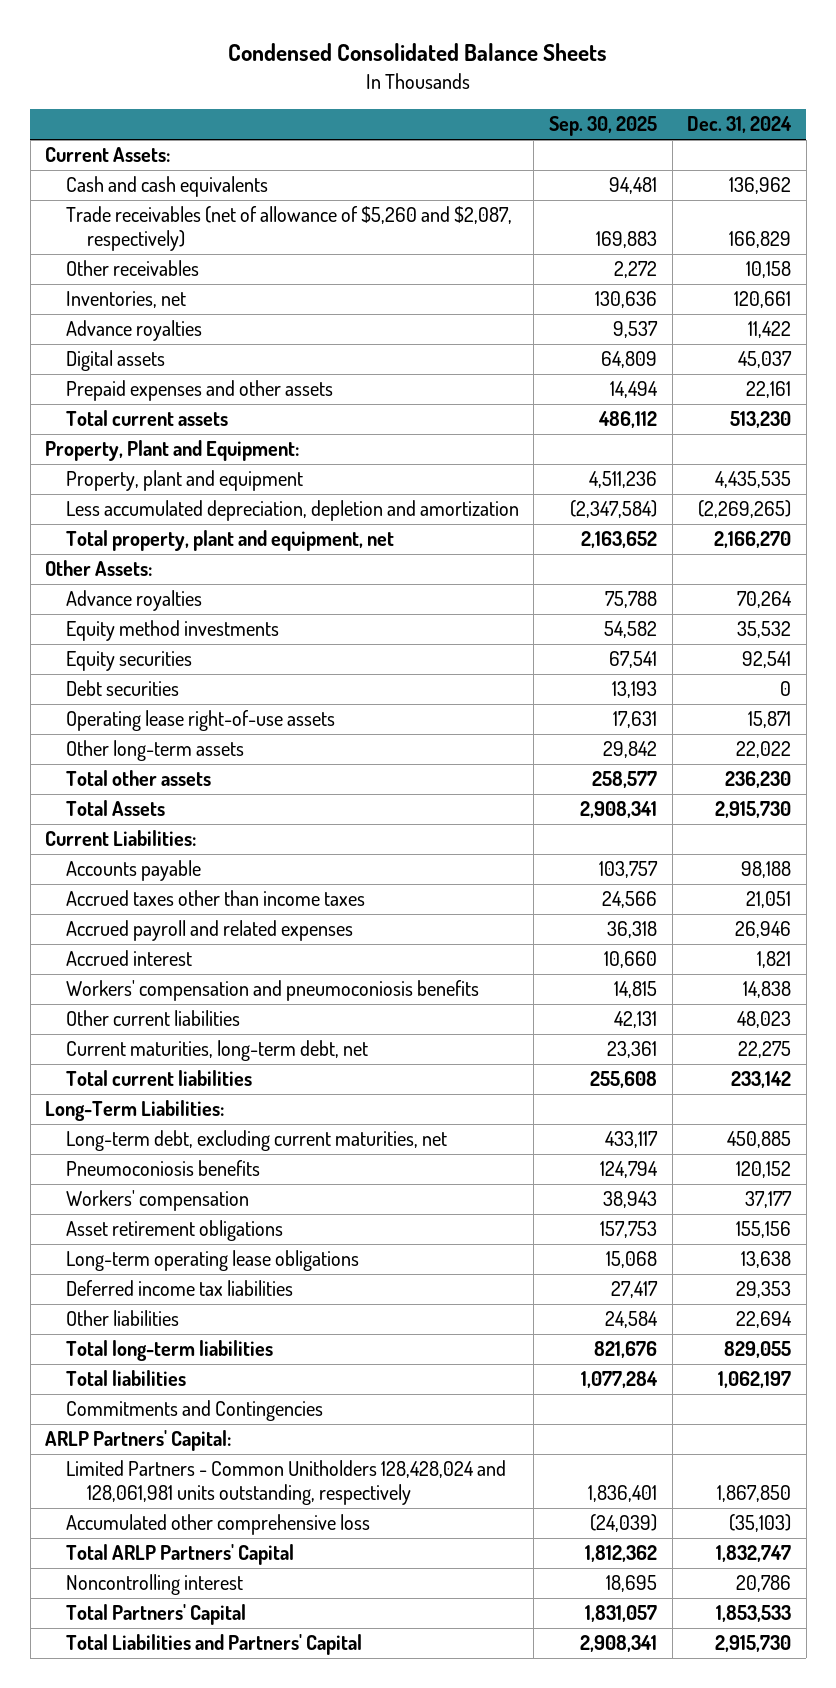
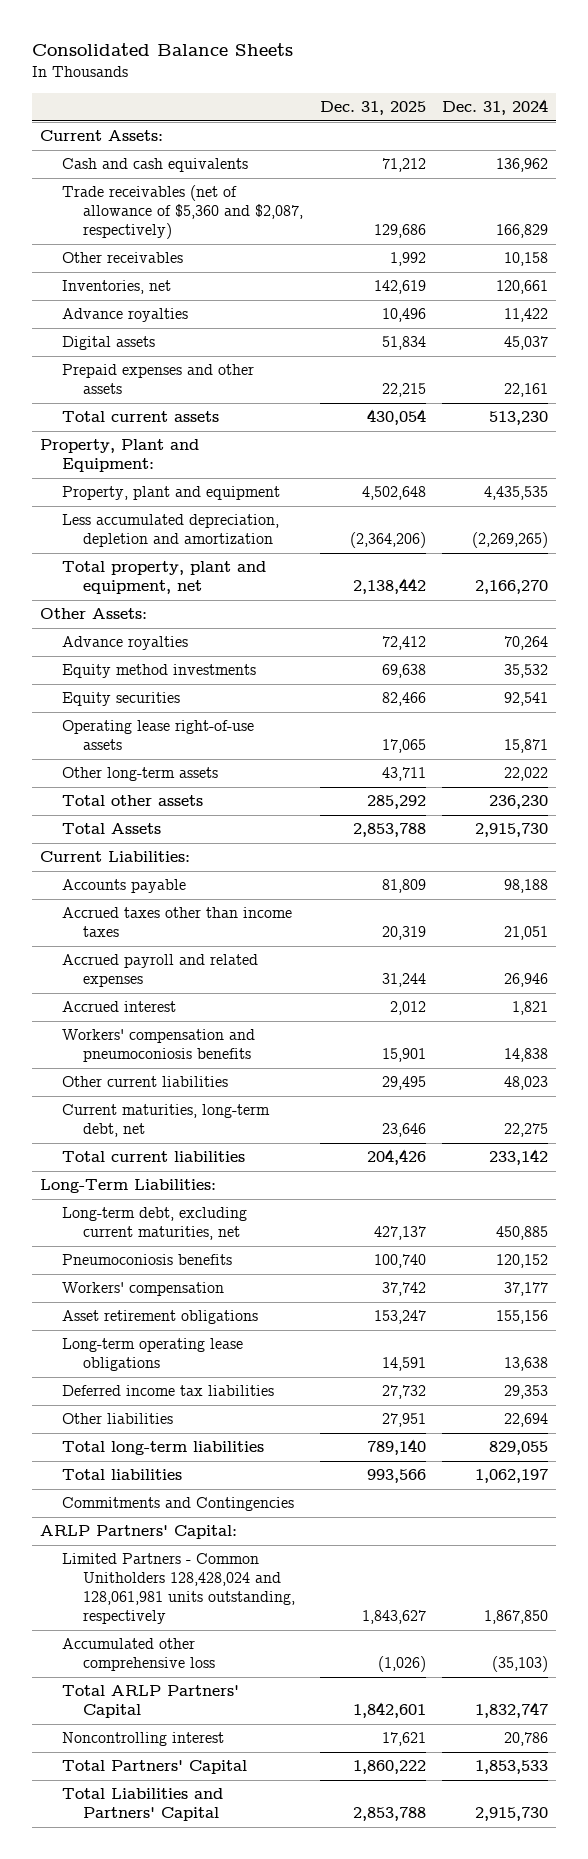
[228,43,608,62] Condensed Consolidated Balance Sheets -> [32,43,294,57] Consolidated Balance Sheets
[549,116,658,137] Sep. 30, 2025 -> none
none -> [319,101,426,116] Dec. 31, 2025
[65,206,512,252] Trade receivables (net of allowance of $5,260 and $2,087, respectively) -> [61,185,304,240] Trade receivables (net of allowance of $5,360 and $2,087, respectively)
[65,680,179,697] Debt securities -> none

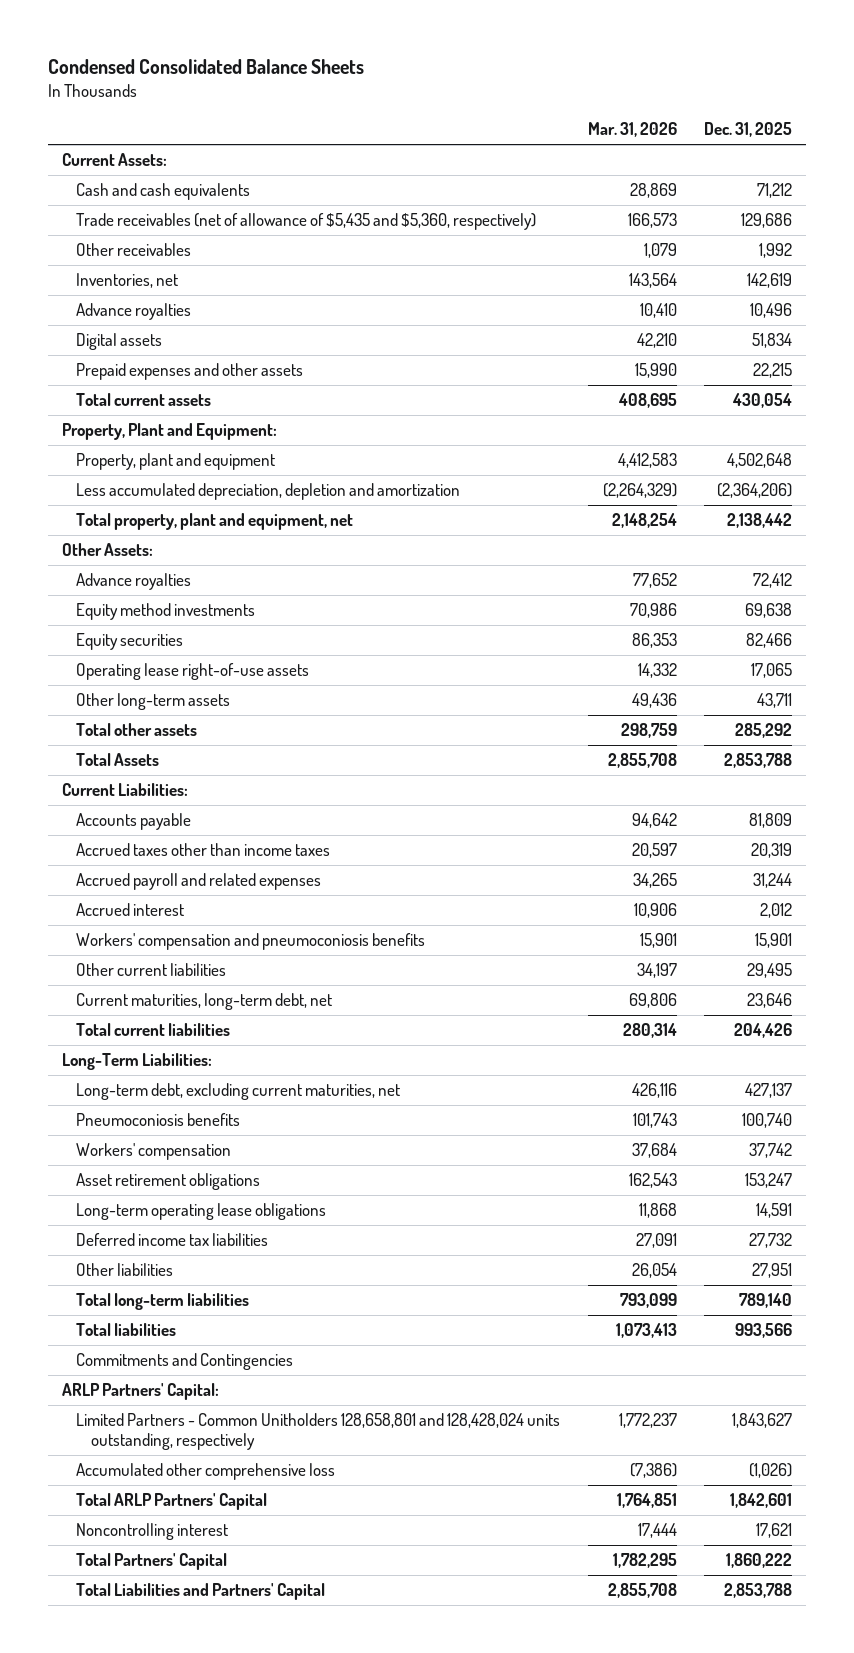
[32,43,294,57] Consolidated Balance Sheets -> [48,59,365,75] Condensed Consolidated Balance Sheets
[442,99,549,116] Dec. 31, 2024 -> none
none -> [587,122,677,138] Mar. 31, 2026
[61,185,304,240] Trade receivables (net of allowance of $5,360 and $2,087, respectively) -> [76,213,537,231] Trade receivables (net of allowance of $5,435 and $5,360, respectively)
[61,1553,296,1625] Limited Partners - Common Unitholders 128,428,024 and 128,061,981 units outstanding, respectively -> [76,1413,561,1451] Limited Partners - Common Unitholders 128,658,801 and 128,428,024 units outstanding, respectively

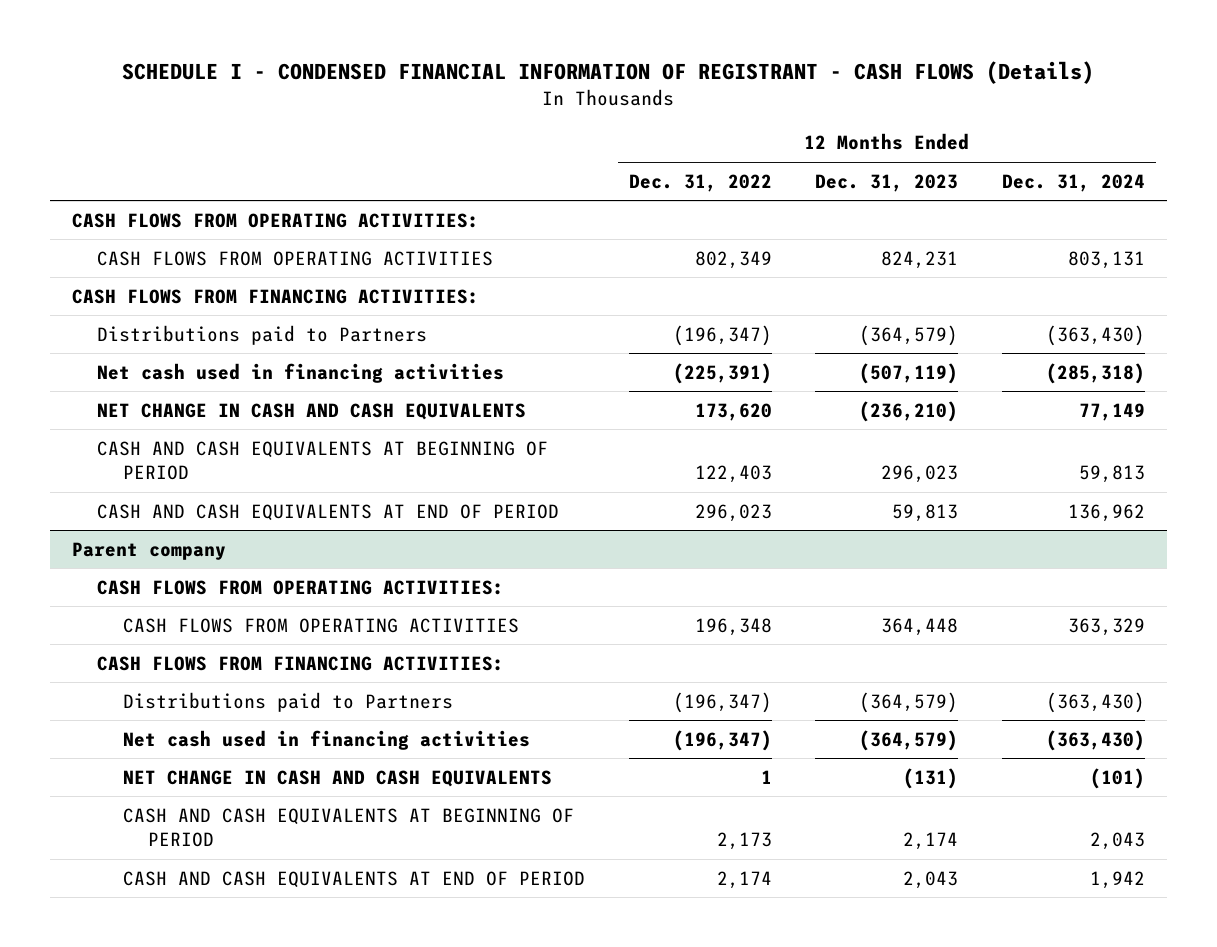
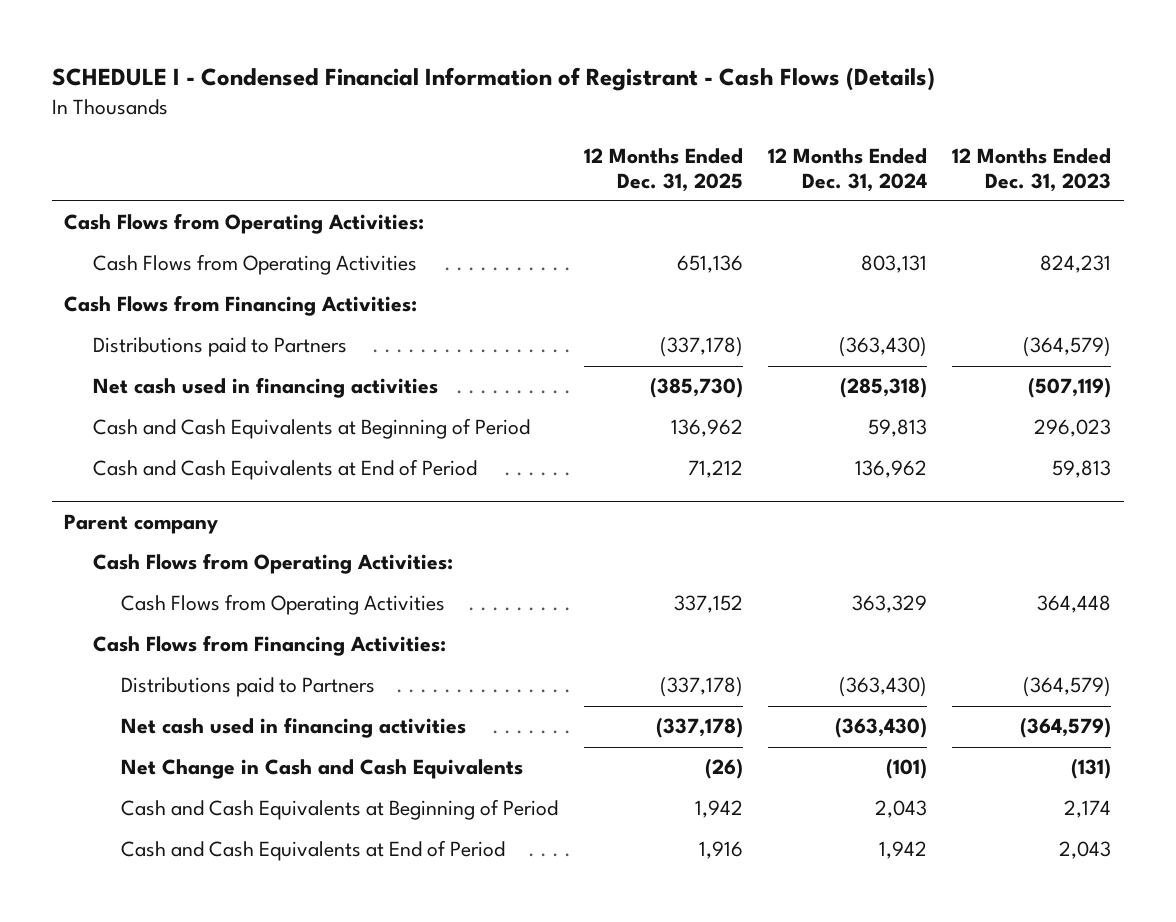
[122,61,1095,85] SCHEDULE I - CONDENSED FINANCIAL INFORMATION OF REGISTRANT - CASH FLOWS (Details) -> [51,67,935,92] SCHEDULE I - Condensed Financial Information of Registrant - Cash Flows (Details)
[628,173,772,192] Dec. 31, 2022 -> none
none -> [583,147,743,192] 12 Months Ended Dec. 31, 2025
[71,212,479,228] CASH FLOWS FROM OPERATING ACTIVITIES: -> [64,213,425,235] Cash Flows from Operating Activities:
[97,250,494,266] CASH FLOWS FROM OPERATING ACTIVITIES -> [92,254,417,276] Cash Flows from Operating Activities
[71,288,479,304] CASH FLOWS FROM FINANCING ACTIVITIES: -> [64,295,418,317] Cash Flows from Financing Activities:
[97,402,527,420] NET CHANGE IN CASH AND CASH EQUIVALENTS -> none
[97,440,549,480] CASH AND CASH EQUIVALENTS AT BEGINNING OF PERIOD -> [92,418,530,440] Cash and Cash Equivalents at Beginning of Period
[97,503,560,521] CASH AND CASH EQUIVALENTS AT END OF PERIOD -> [92,459,477,481] Cash and Cash Equivalents at End of Period
[97,579,505,595] CASH FLOWS FROM OPERATING ACTIVITIES: -> [92,553,453,575] Cash Flows from Operating Activities:
[122,617,519,633] CASH FLOWS FROM OPERATING ACTIVITIES -> [121,594,446,616] Cash Flows from Operating Activities
[97,655,505,671] CASH FLOWS FROM FINANCING ACTIVITIES: -> [92,635,446,657] Cash Flows from Financing Activities:
[122,769,552,787] NET CHANGE IN CASH AND CASH EQUIVALENTS -> [121,759,524,780] Net Change in Cash and Cash Equivalents
[122,807,574,847] CASH AND CASH EQUIVALENTS AT BEGINNING OF PERIOD -> [121,799,559,821] Cash and Cash Equivalents at Beginning of Period
[122,870,585,888] CASH AND CASH EQUIVALENTS AT END OF PERIOD -> [121,840,506,862] Cash and Cash Equivalents at End of Period

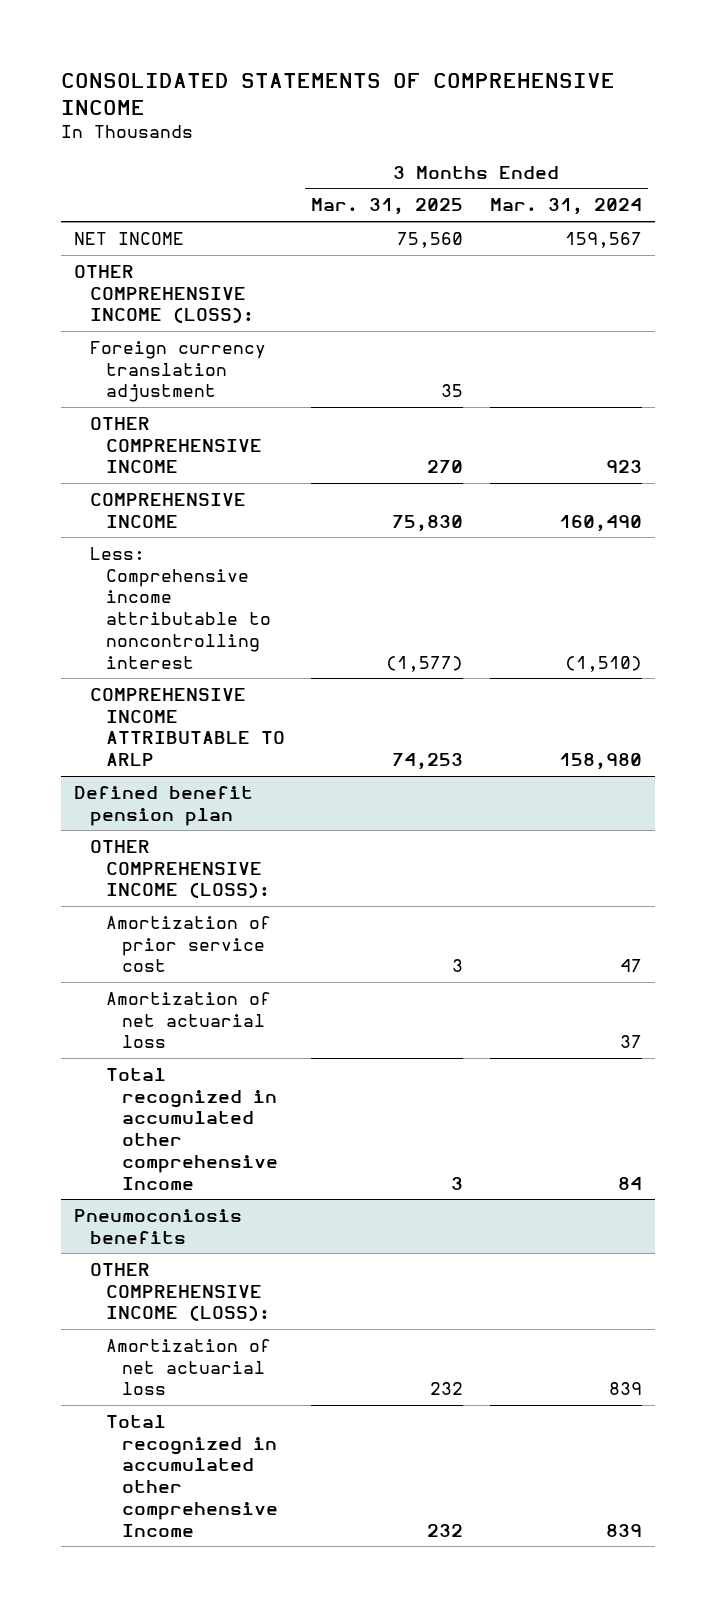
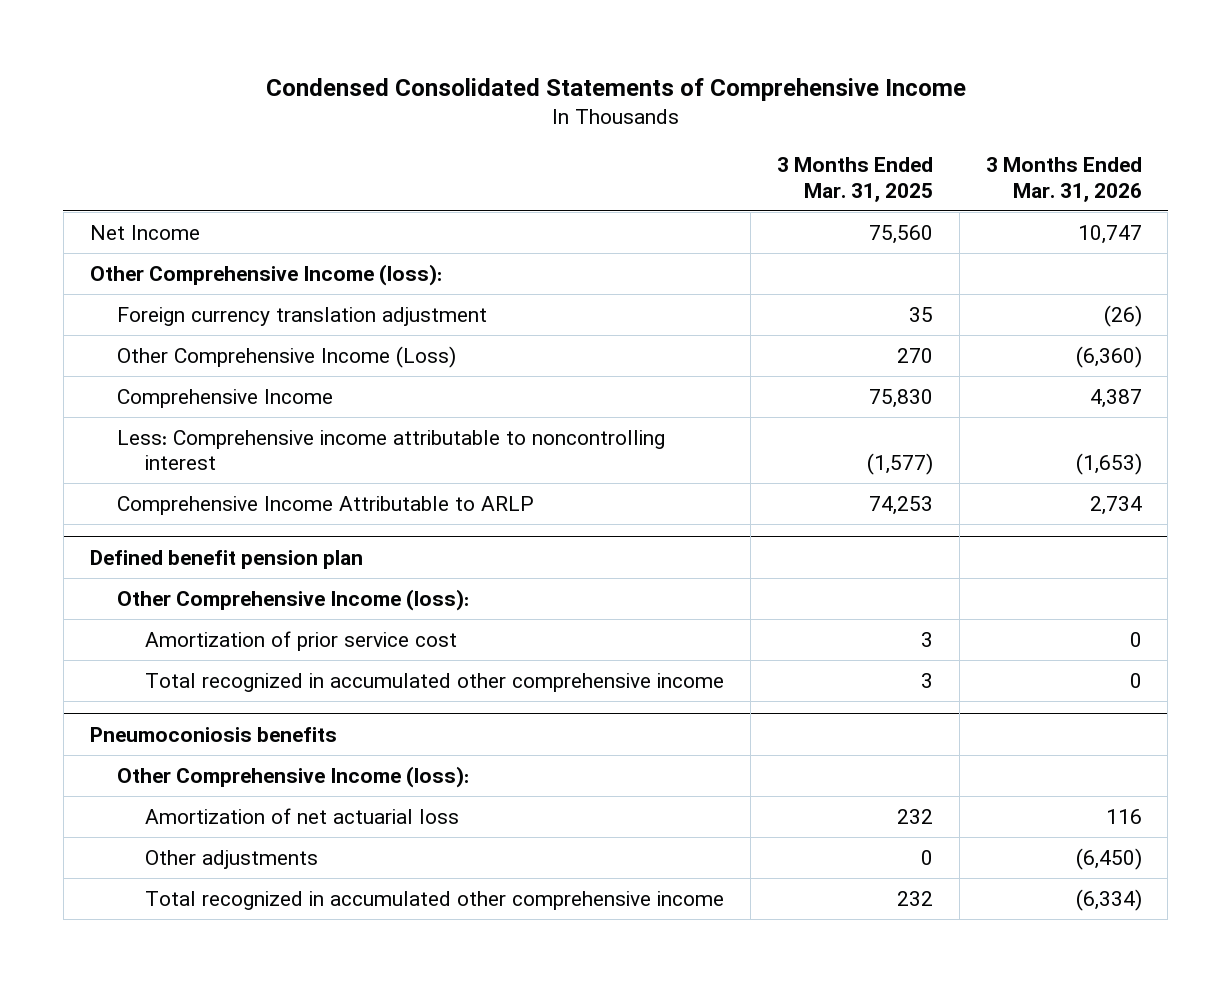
[60,72,615,115] CONSOLIDATED STATEMENTS OF COMPREHENSIVE INCOME -> [265,77,966,101] Condensed Consolidated Statements of Comprehensive Income
[489,198,642,216] Mar. 31, 2024 -> none
none -> [985,157,1142,202] 3 Months Ended Mar. 31, 2026
[73,231,184,245] NET INCOME -> [89,224,200,240] Net Income
[73,264,254,324] OTHER COMPREHENSIVE INCOME (LOSS): -> [89,263,442,286] Other Comprehensive Income (loss):
[89,416,262,474] OTHER COMPREHENSIVE INCOME -> [117,345,457,368] Other Comprehensive Income (Loss)
[89,492,246,528] COMPREHENSIVE INCOME -> [117,388,334,408] Comprehensive Income
[89,687,285,767] COMPREHENSIVE INCOME ATTRIBUTABLE TO ARLP -> [117,495,535,515] Comprehensive Income Attributable to ARLP
[89,839,270,899] OTHER COMPREHENSIVE INCOME (LOSS): -> [117,588,470,611] Other Comprehensive Income (loss):
[105,991,271,1049] Amortization of net actuarial loss -> none
[105,1067,278,1190] Total recognized in accumulated other comprehensive Income -> [144,672,724,692] Total recognized in accumulated other comprehensive income
[89,1262,270,1322] OTHER COMPREHENSIVE INCOME (LOSS): -> [117,765,470,788] Other Comprehensive Income (loss):
none -> [144,849,318,869] Other adjustments
[105,1414,278,1537] Total recognized in accumulated other comprehensive Income -> [144,890,724,910] Total recognized in accumulated other comprehensive income

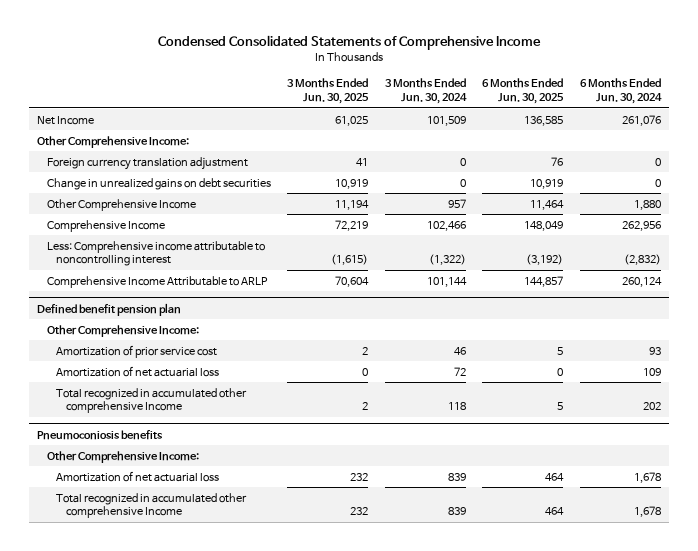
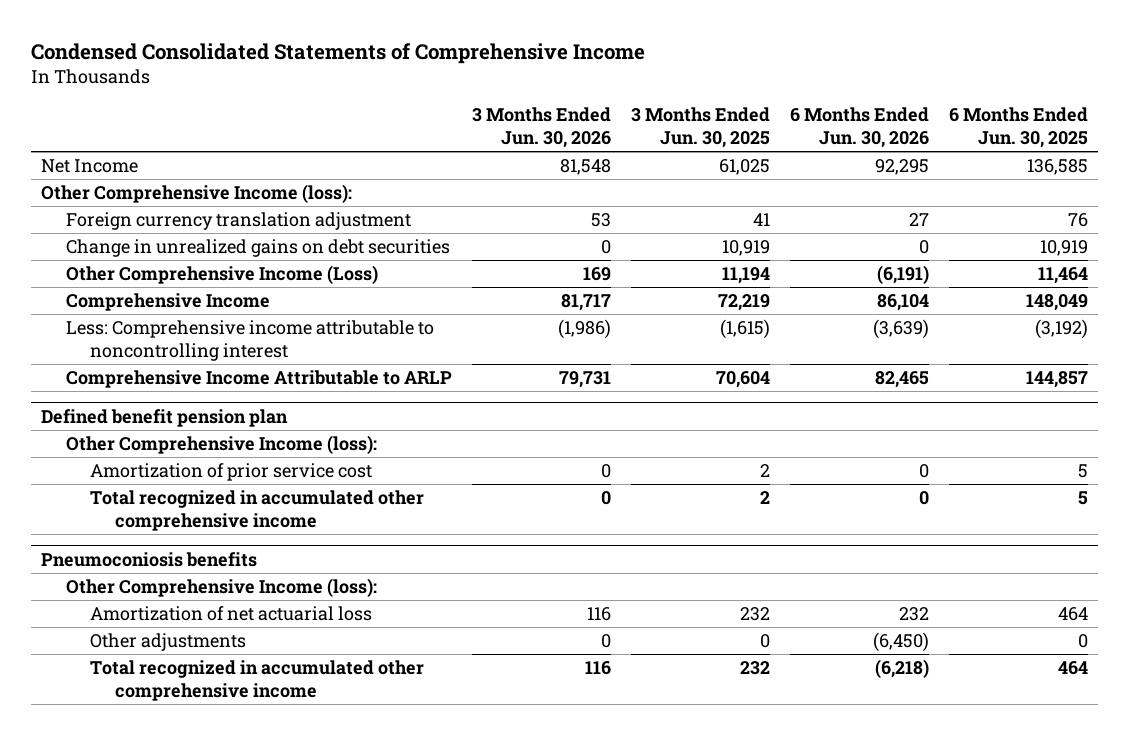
[384,78,467,104] 3 Months Ended Jun. 30, 2024 -> none
[579,78,662,104] 6 Months Ended Jun. 30, 2024 -> none
none -> [471,106,611,148] 3 Months Ended Jun. 30, 2026
none -> [789,106,929,148] 6 Months Ended Jun. 30, 2026
[37,135,190,148] Other Comprehensive Income: -> [41,184,353,204] Other Comprehensive Income (loss):
[46,198,196,211] Other Comprehensive Income -> [65,265,378,285] Other Comprehensive Income (Loss)
[46,324,199,337] Other Comprehensive Income: -> [65,435,377,455] Other Comprehensive Income (loss):
[56,365,220,377] Amortization of net actuarial loss -> none
[56,387,248,414] Total recognized in accumulated other comprehensive Income -> [90,490,425,532] Total recognized in accumulated other comprehensive income
[46,450,199,463] Other Comprehensive Income: -> [65,578,377,598] Other Comprehensive Income (loss):
none -> [90,633,247,652] Other adjustments
[56,492,248,519] Total recognized in accumulated other comprehensive Income -> [90,660,425,702] Total recognized in accumulated other comprehensive income

